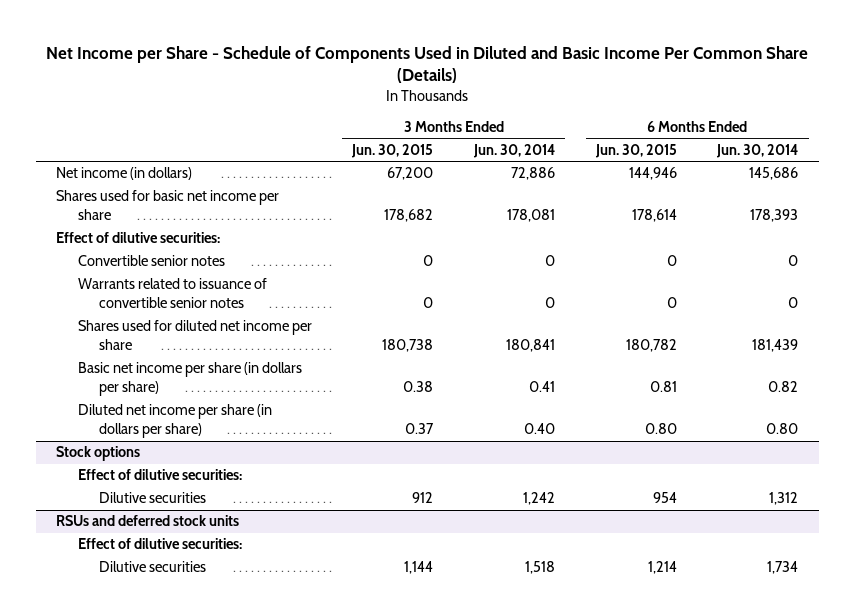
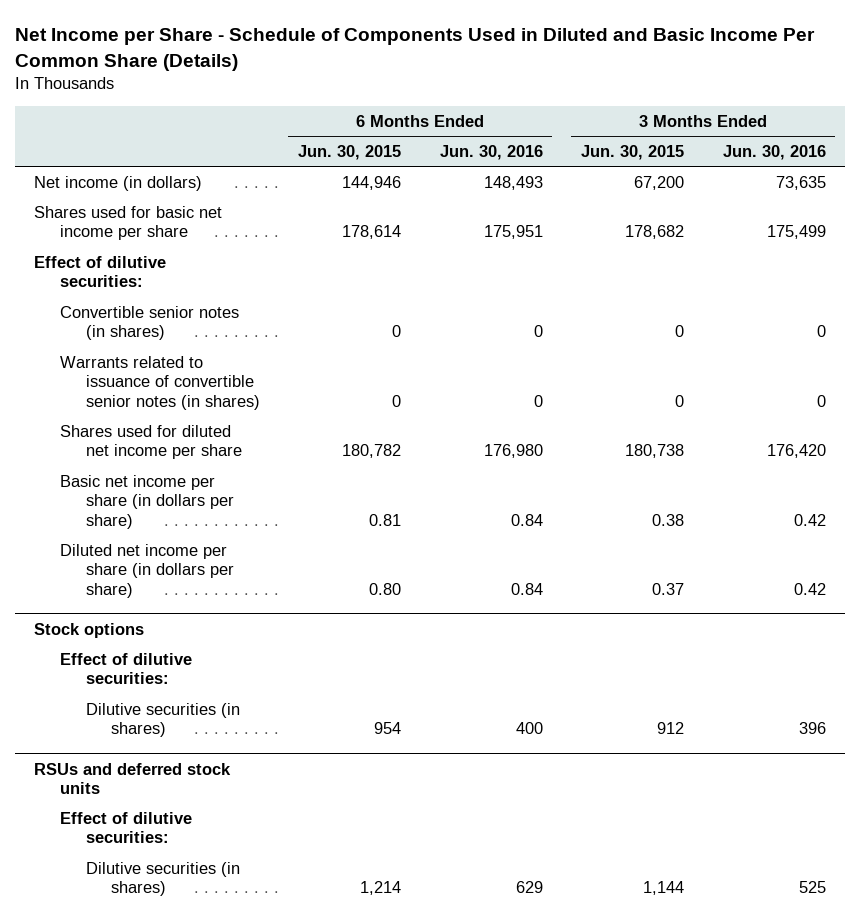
[473,143,556,158] Jun. 30, 2014 -> none
[716,143,799,158] Jun. 30, 2014 -> none
none -> [439,144,543,160] Jun. 30, 2016
none -> [722,144,826,160] Jun. 30, 2016
[77,255,225,267] Convertible senior notes -> [59,305,239,341] Convertible senior notes (in shares)
[77,278,267,309] Warrants related to issuance of convertible senior notes -> [59,355,260,410] Warrants related to issuance of convertible senior notes (in shares)
[99,492,207,504] Dilutive securities -> [85,702,240,738] Dilutive securities (in shares)
[99,561,207,573] Dilutive securities -> [85,861,240,897] Dilutive securities (in shares)

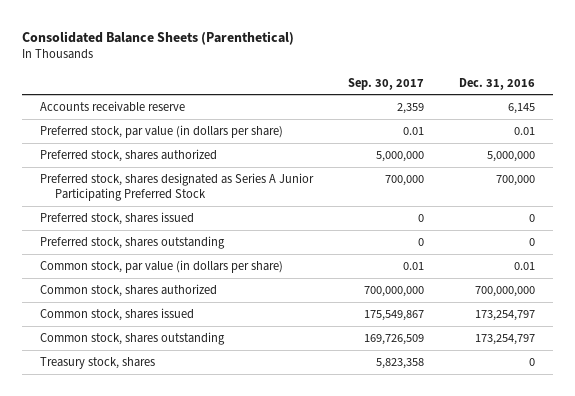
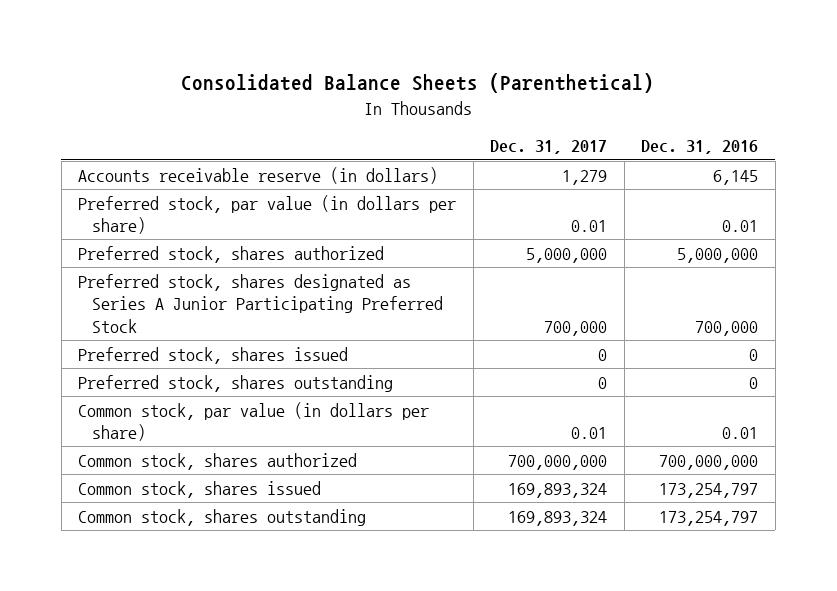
[348,77,425,90] Sep. 30, 2017 -> none
none -> [490,140,608,155] Dec. 31, 2017
[40,100,186,112] Accounts receivable reserve -> [78,166,439,184] Accounts receivable reserve (in dollars)
[40,356,156,369] Treasury stock, shares -> none

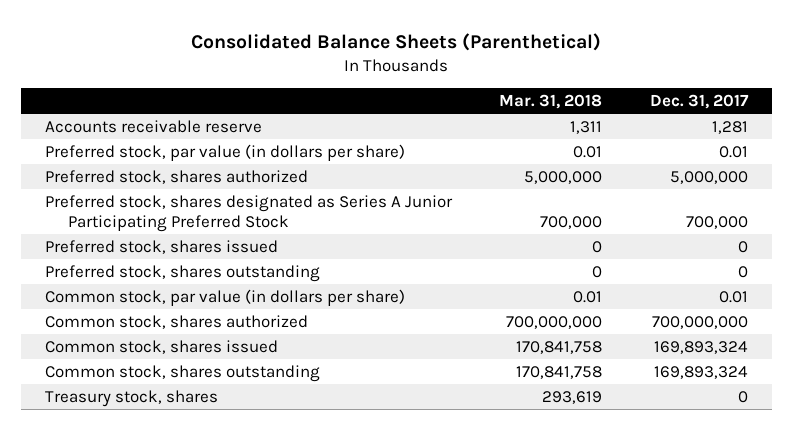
[641,140,759,155] Dec. 31, 2016 -> none
none -> [499,94,603,110] Mar. 31, 2018
[78,166,439,184] Accounts receivable reserve (in dollars) -> [44,119,262,133] Accounts receivable reserve
[562,169,608,185] 1,279 -> [711,120,748,134] 1,281
none -> [44,389,218,407] Treasury stock, shares

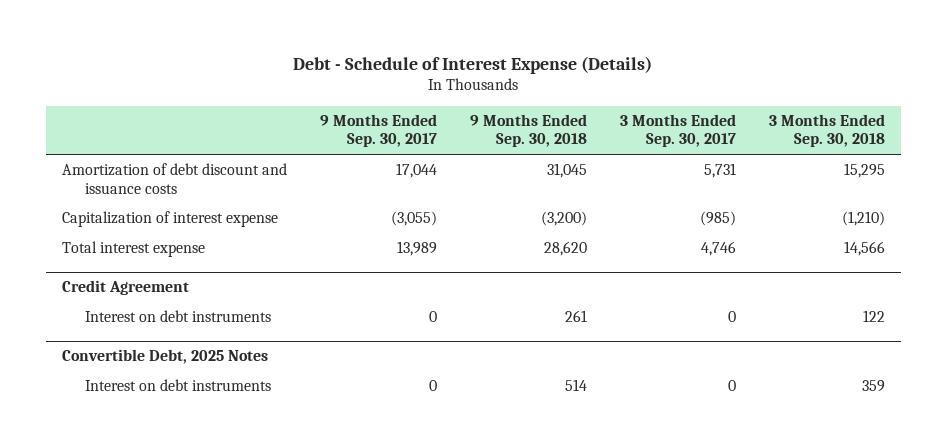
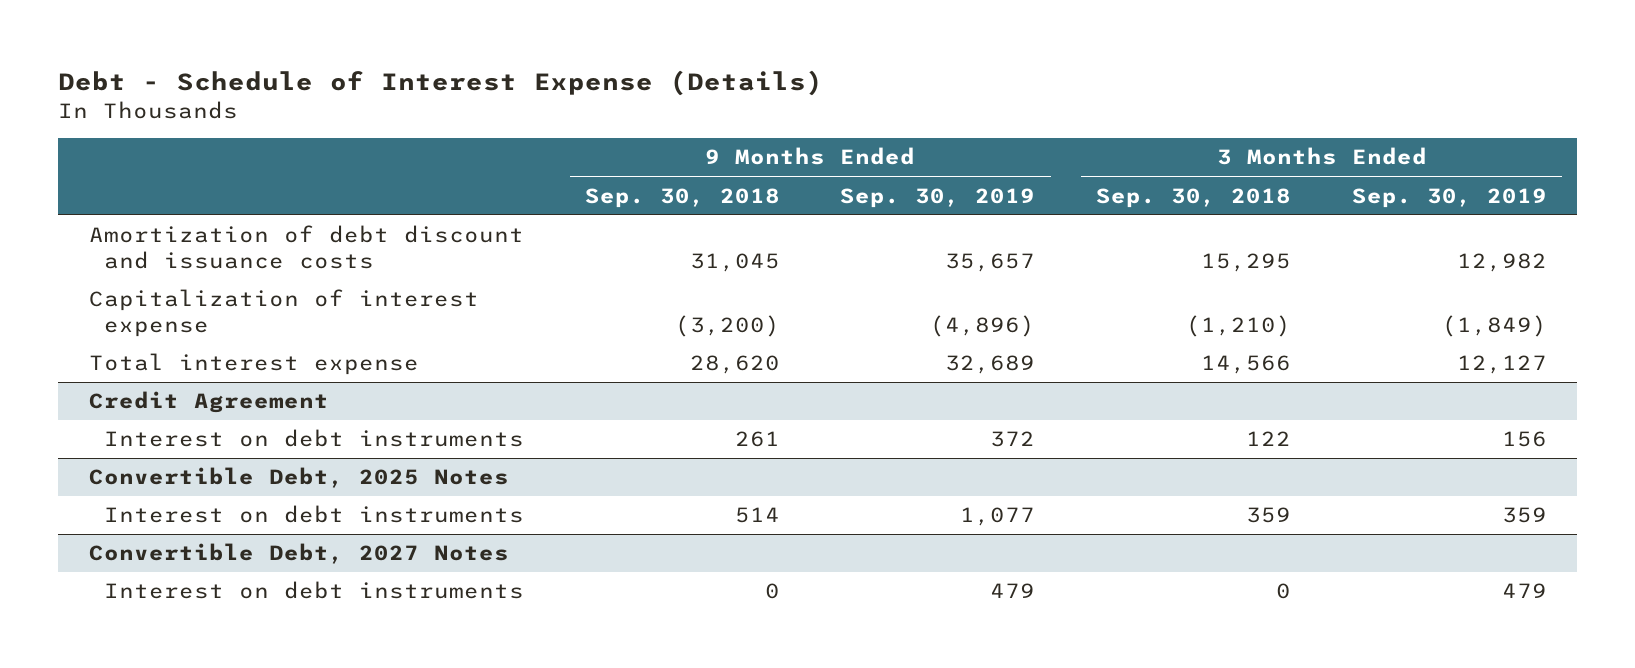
[320,114,438,148] 9 Months Ended Sep. 30, 2017 -> none
[619,114,736,148] 3 Months Ended Sep. 30, 2017 -> none
none -> [840,187,1036,208] Sep. 30, 2019
none -> [1351,187,1547,208] Sep. 30, 2019
none -> [88,543,509,565] Convertible Debt, 2027 Notes
none -> [104,581,525,600] Interest on debt instruments

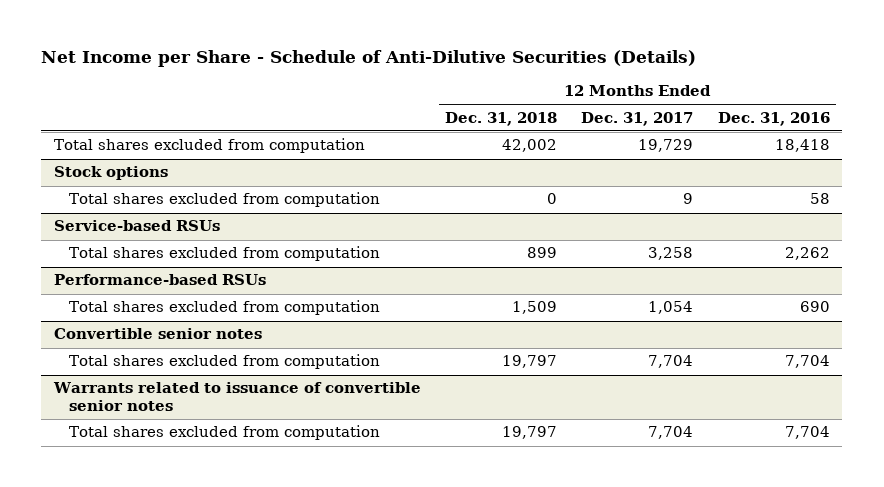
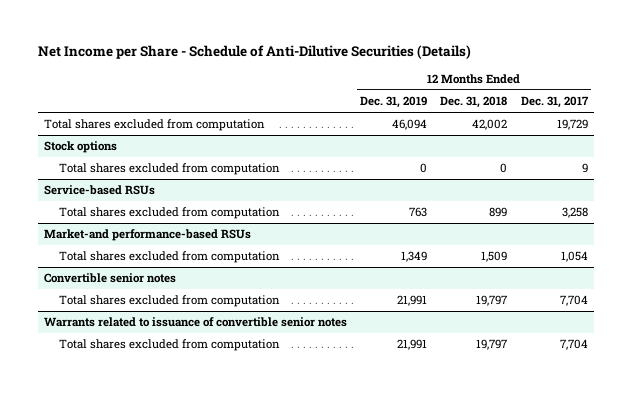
[717,111,830,126] Dec. 31, 2016 -> none
none -> [360,96,428,109] Dec. 31, 2019
[53,274,266,286] Performance-based RSUs -> [44,229,252,242] Market-and performance-based RSUs

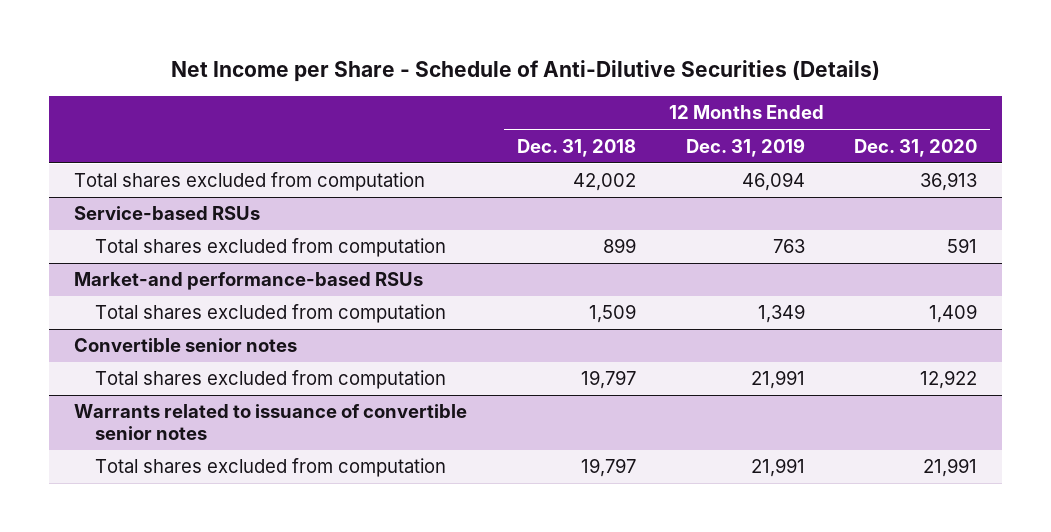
[520,96,589,109] Dec. 31, 2017 -> none
none -> [854,138,978,157] Dec. 31, 2020
[44,141,118,154] Stock options -> none
[58,163,280,176] Total shares excluded from computation -> none

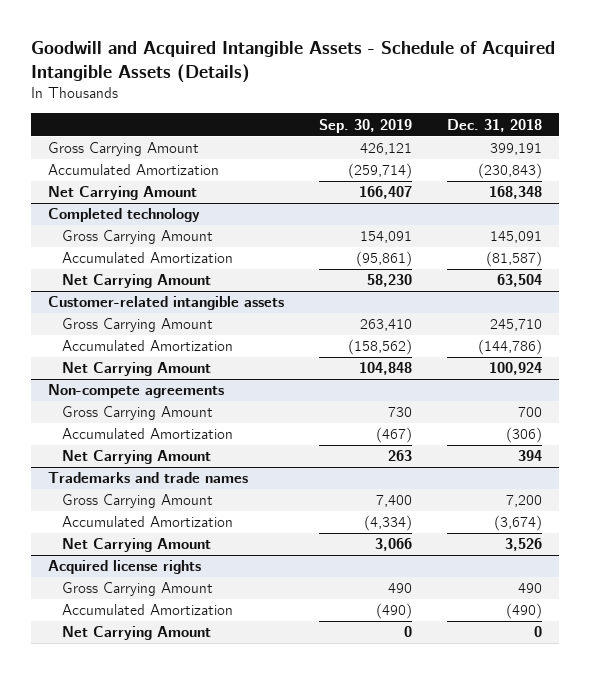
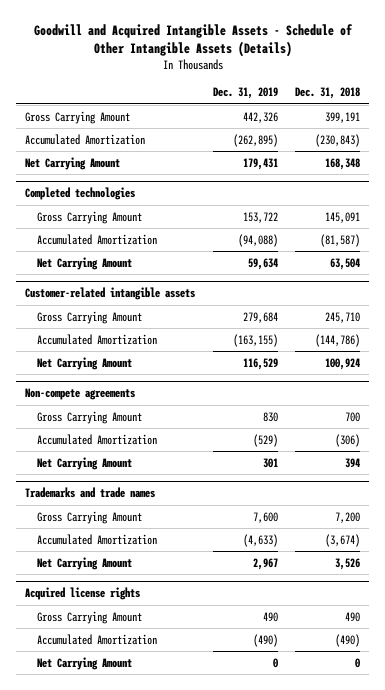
[31,41,556,83] Goodwill and Acquired Intangible Assets - Schedule of Acquired Intangible Assets (Details) -> [33,23,353,57] Goodwill and Acquired Intangible Assets - Schedule of Other Intangible Assets (Details)
[319,118,413,133] Sep. 30, 2019 -> none
none -> [212,87,278,100] Dec. 31, 2019
[48,208,201,223] Completed technology -> [24,187,135,201] Completed technologies

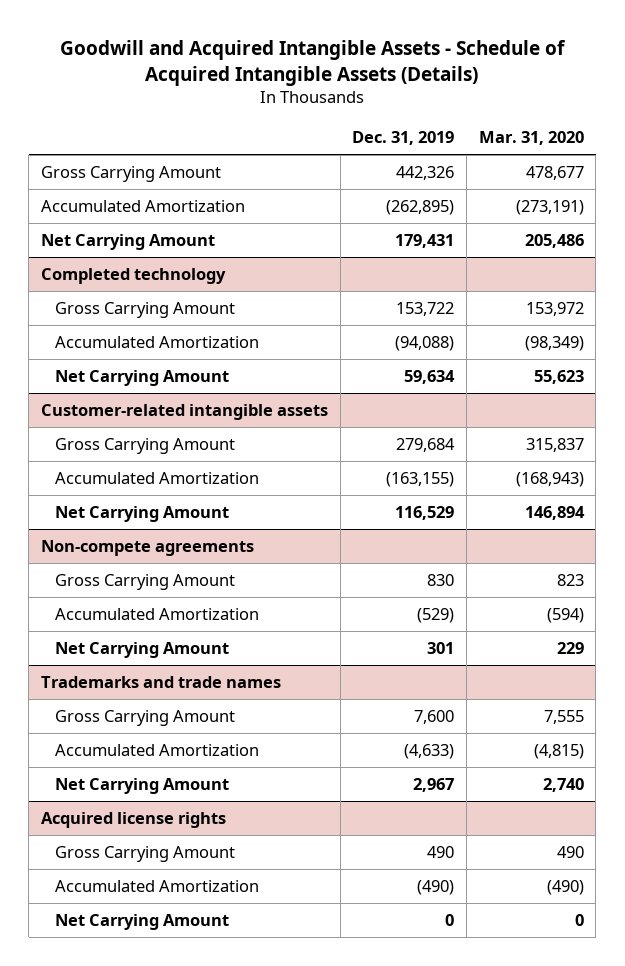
[33,23,353,57] Goodwill and Acquired Intangible Assets - Schedule of Other Intangible Assets (Details) -> [60,39,567,86] Goodwill and Acquired Intangible Assets - Schedule of Acquired Intangible Assets (Details)
[295,87,361,100] Dec. 31, 2018 -> none
none -> [478,131,584,146] Mar. 31, 2020
[24,187,135,201] Completed technologies -> [41,268,227,285] Completed technology

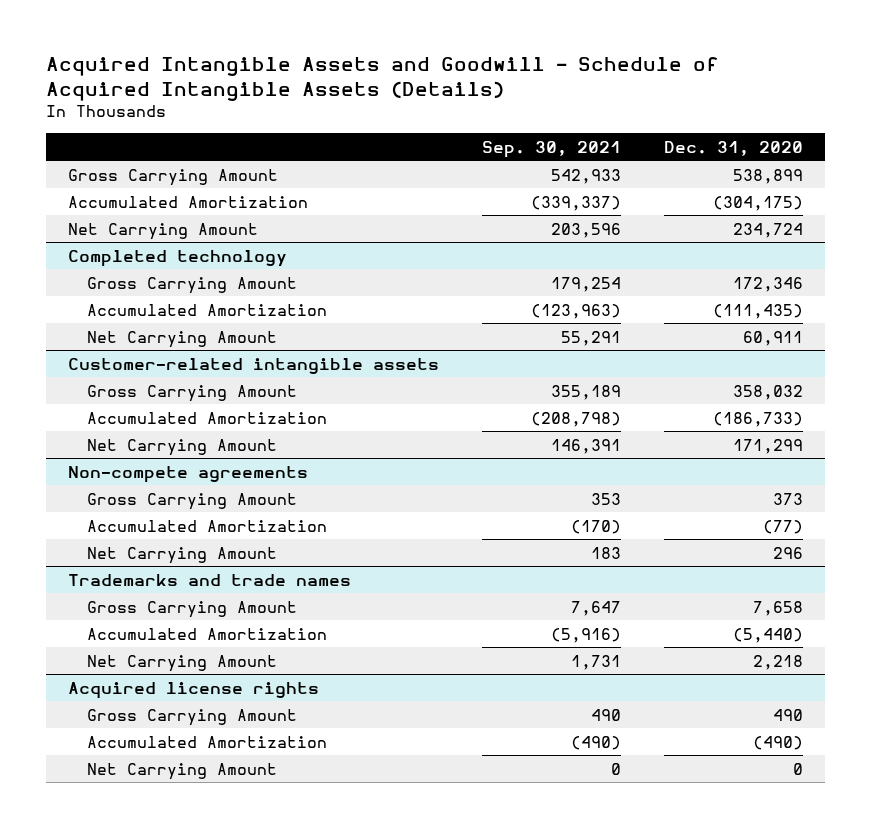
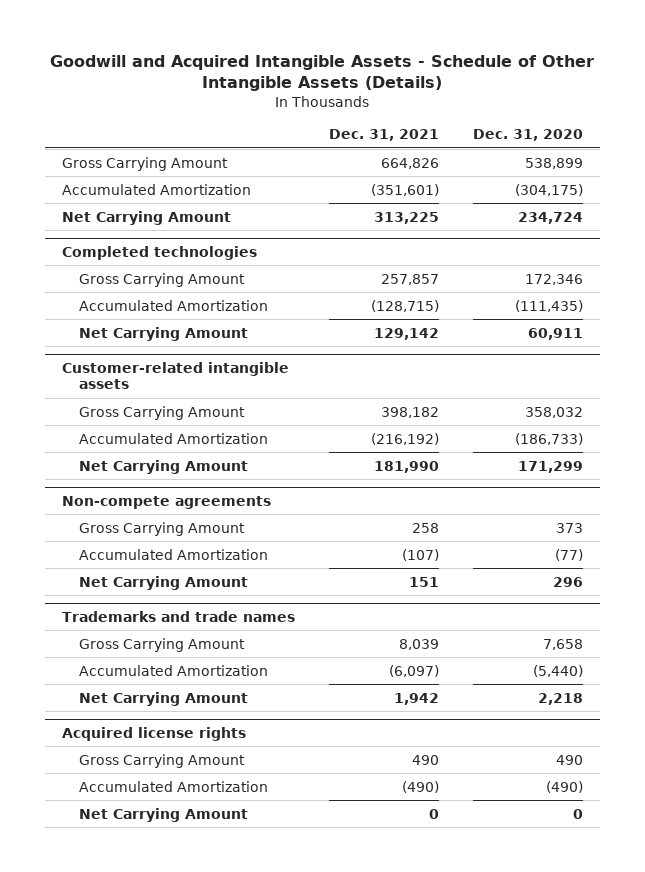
[46,56,720,101] Acquired Intangible Assets and Goodwill - Schedule of Acquired Intangible Assets (Details) -> [50,54,595,91] Goodwill and Acquired Intangible Assets - Schedule of Other Intangible Assets (Details)
[481,140,621,158] Sep. 30, 2021 -> none
none -> [328,129,439,142] Dec. 31, 2021
[67,249,287,267] Completed technology -> [62,245,258,260] Completed technologies

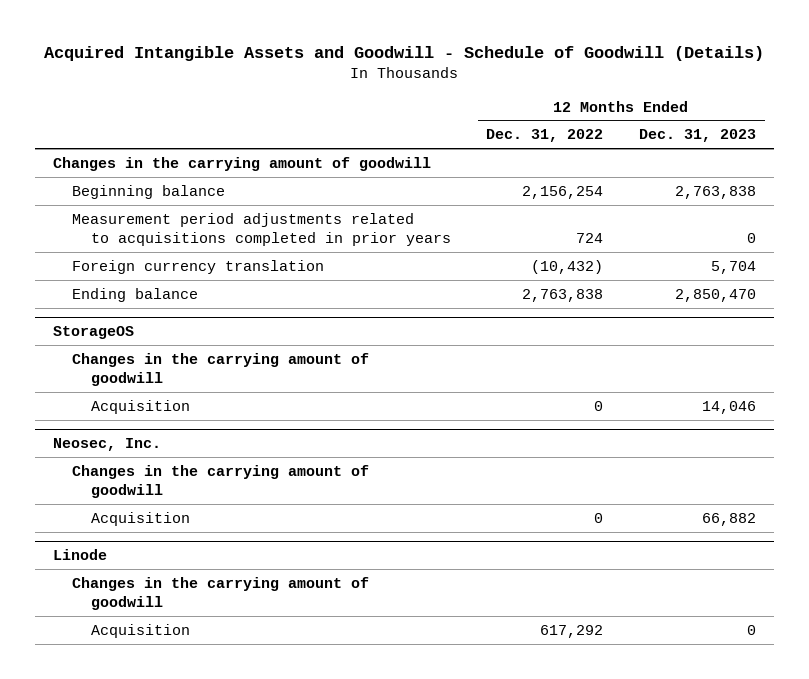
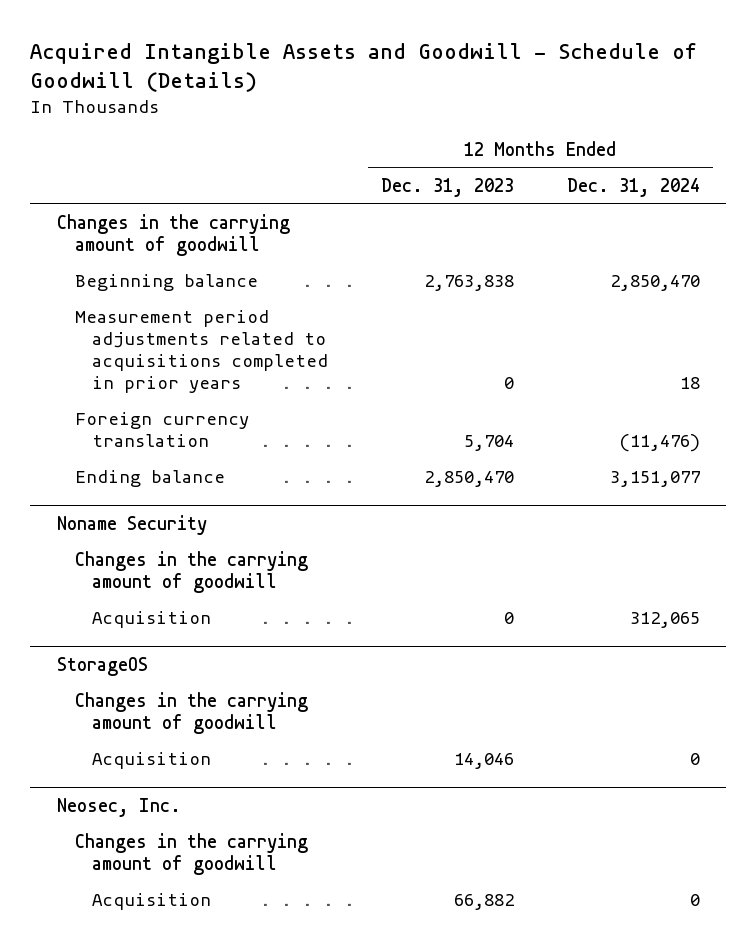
[486,129,604,143] Dec. 31, 2022 -> none
none -> [566,178,700,198] Dec. 31, 2024
none -> [56,515,207,536] Noname Security
none -> [74,551,308,594] Changes in the carrying amount of goodwill
none -> [92,611,212,629] Acquisition
[52,549,107,561] Linode -> none
[71,576,369,610] Changes in the carrying amount of goodwill -> none
[90,623,190,638] Acquisition -> none

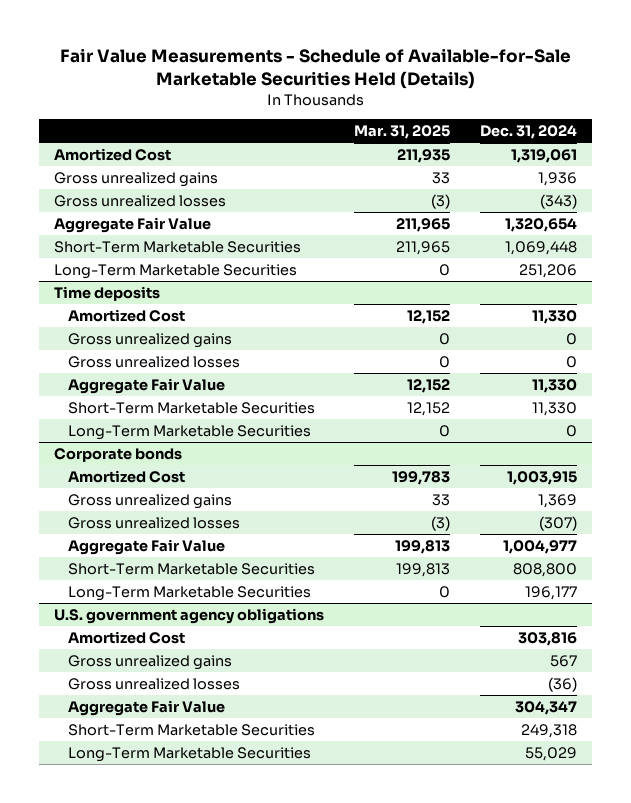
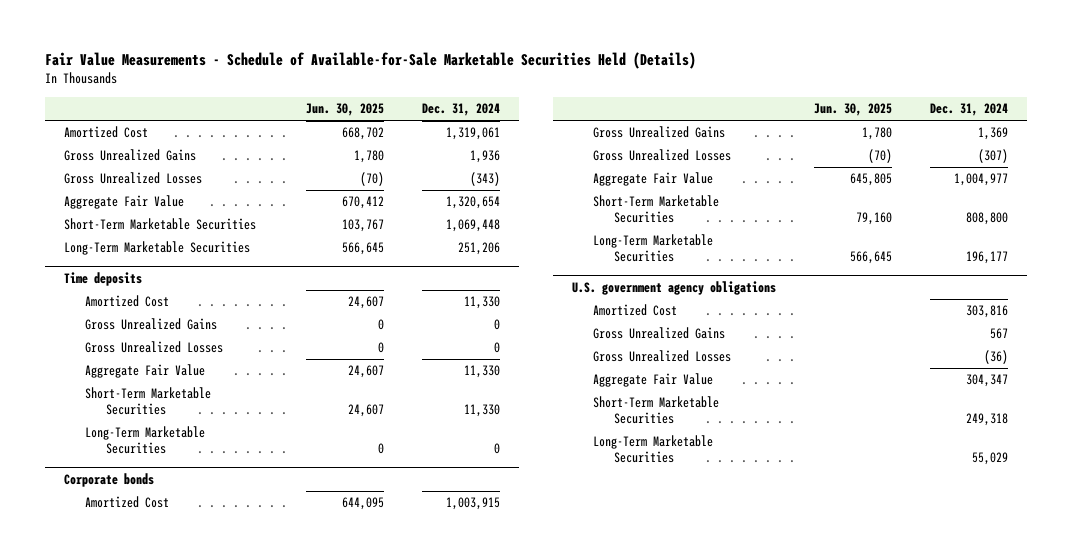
[354,125,451,140] Mar. 31, 2025 -> none
none -> [305,103,384,117] Jun. 30, 2025
[54,171,219,187] Gross unrealized gains -> [63,149,196,162] Gross Unrealized Gains
[54,194,227,207] Gross unrealized losses -> [63,172,202,185] Gross Unrealized Losses
[67,332,232,348] Gross unrealized gains -> [84,318,217,331] Gross Unrealized Gains
[67,355,240,368] Gross unrealized losses -> [84,341,223,354] Gross Unrealized Losses
[67,493,232,509] Gross unrealized gains -> [592,126,725,139] Gross Unrealized Gains
[67,516,240,529] Gross unrealized losses -> [592,149,731,162] Gross Unrealized Losses
[67,654,232,670] Gross unrealized gains -> [592,327,725,340] Gross Unrealized Gains
[67,677,240,690] Gross unrealized losses -> [592,350,731,363] Gross Unrealized Losses

